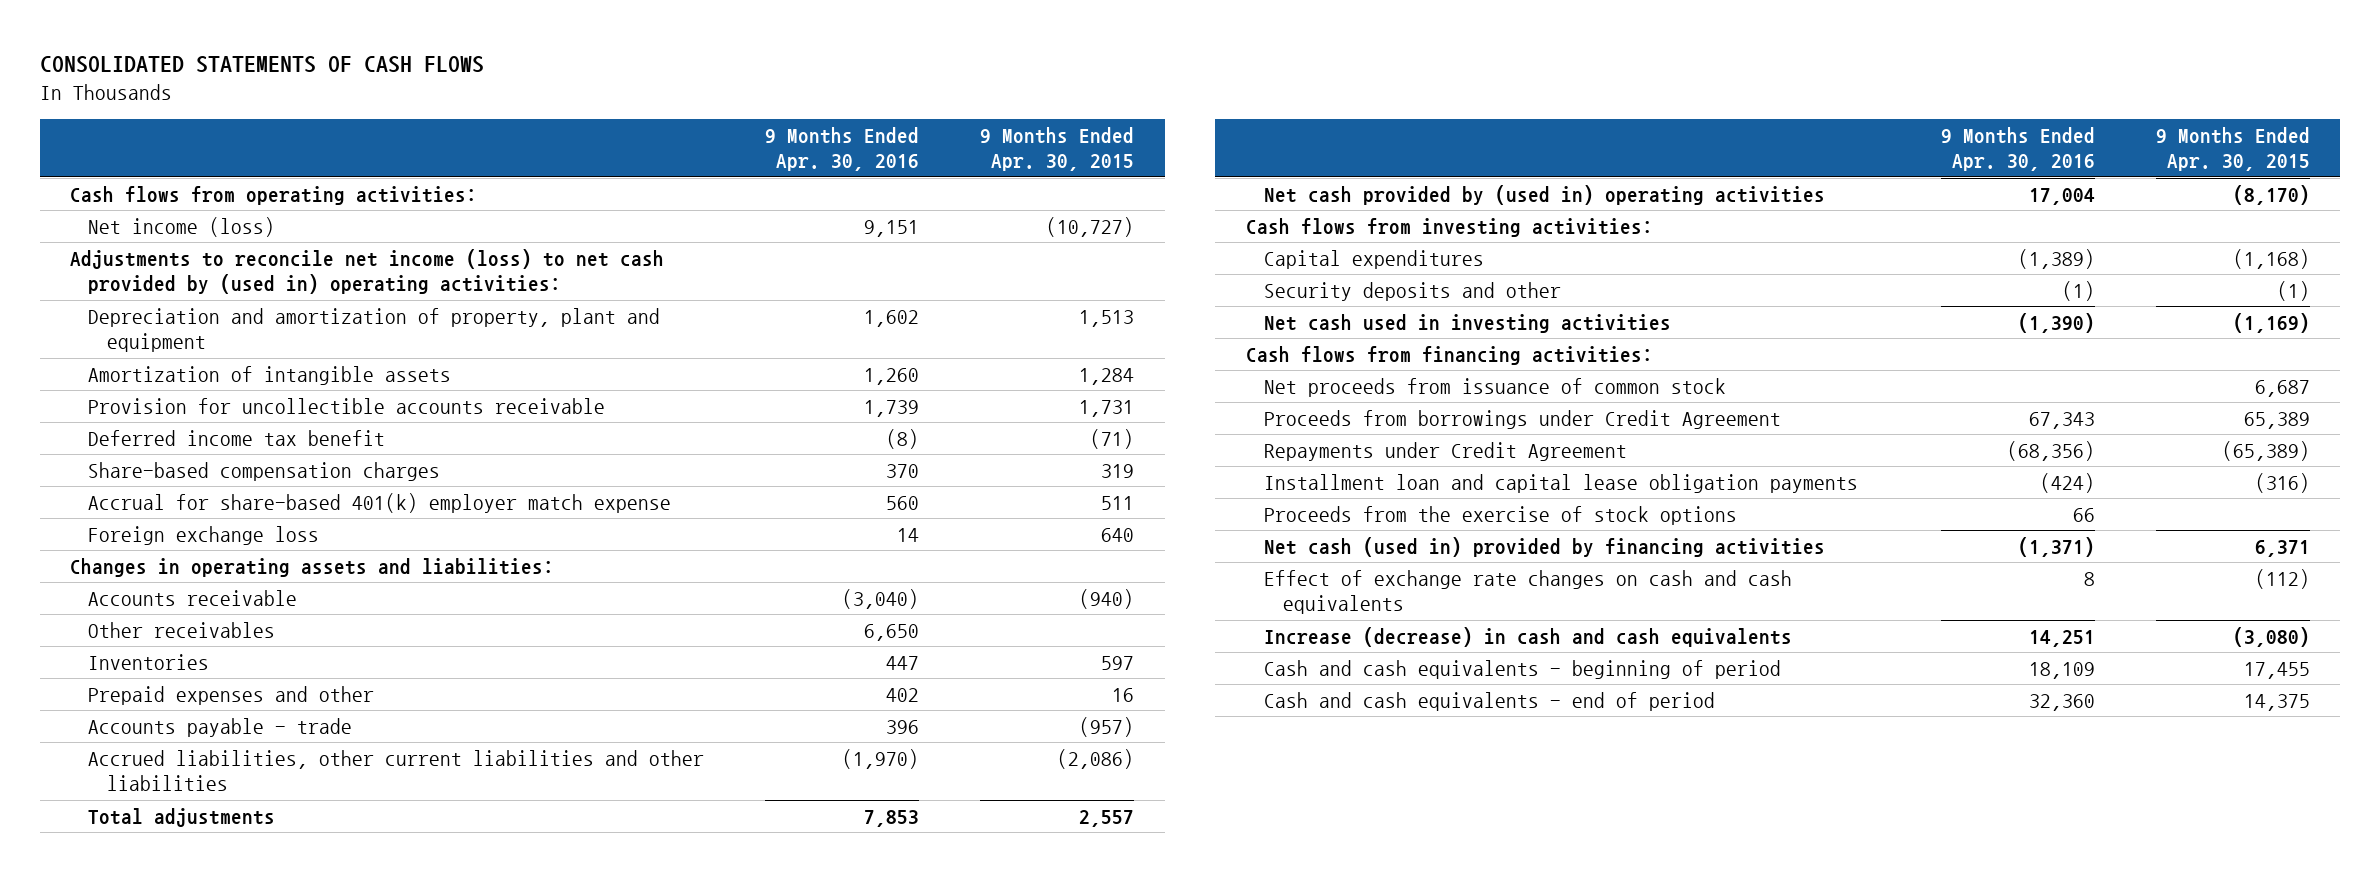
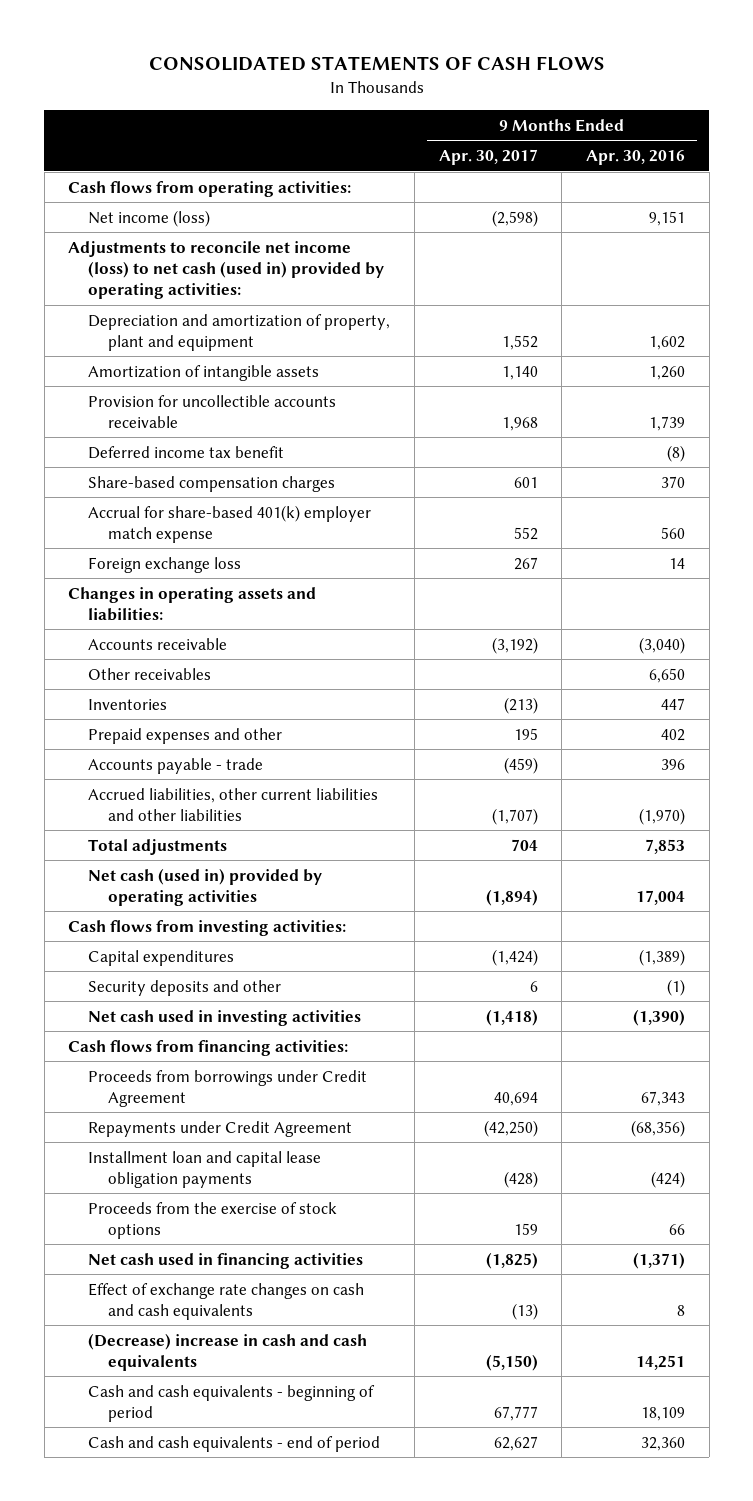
[980,126,1135,172] 9 Months Ended Apr. 30, 2015 -> none
none -> [438,149,538,166] Apr. 30, 2017
[69,248,664,295] Adjustments to reconcile net income (loss) to net cash provided by (used in) operating activities: -> [68,240,385,299] Adjustments to reconcile net income (loss) to net cash (used in) provided by operating activities:
[1264,184,1826,205] Net cash provided by (used in) operating activities -> [88,867,323,906] Net cash (used in) provided by operating activities
[1264,377,1727,397] Net proceeds from issuance of common stock -> none
[1264,536,1826,557] Net cash (used in) provided by financing activities -> [88,1252,364,1269] Net cash used in financing activities
[1264,626,1793,647] Increase (decrease) in cash and cash equivalents -> [88,1332,368,1371] (Decrease) increase in cash and cash equivalents

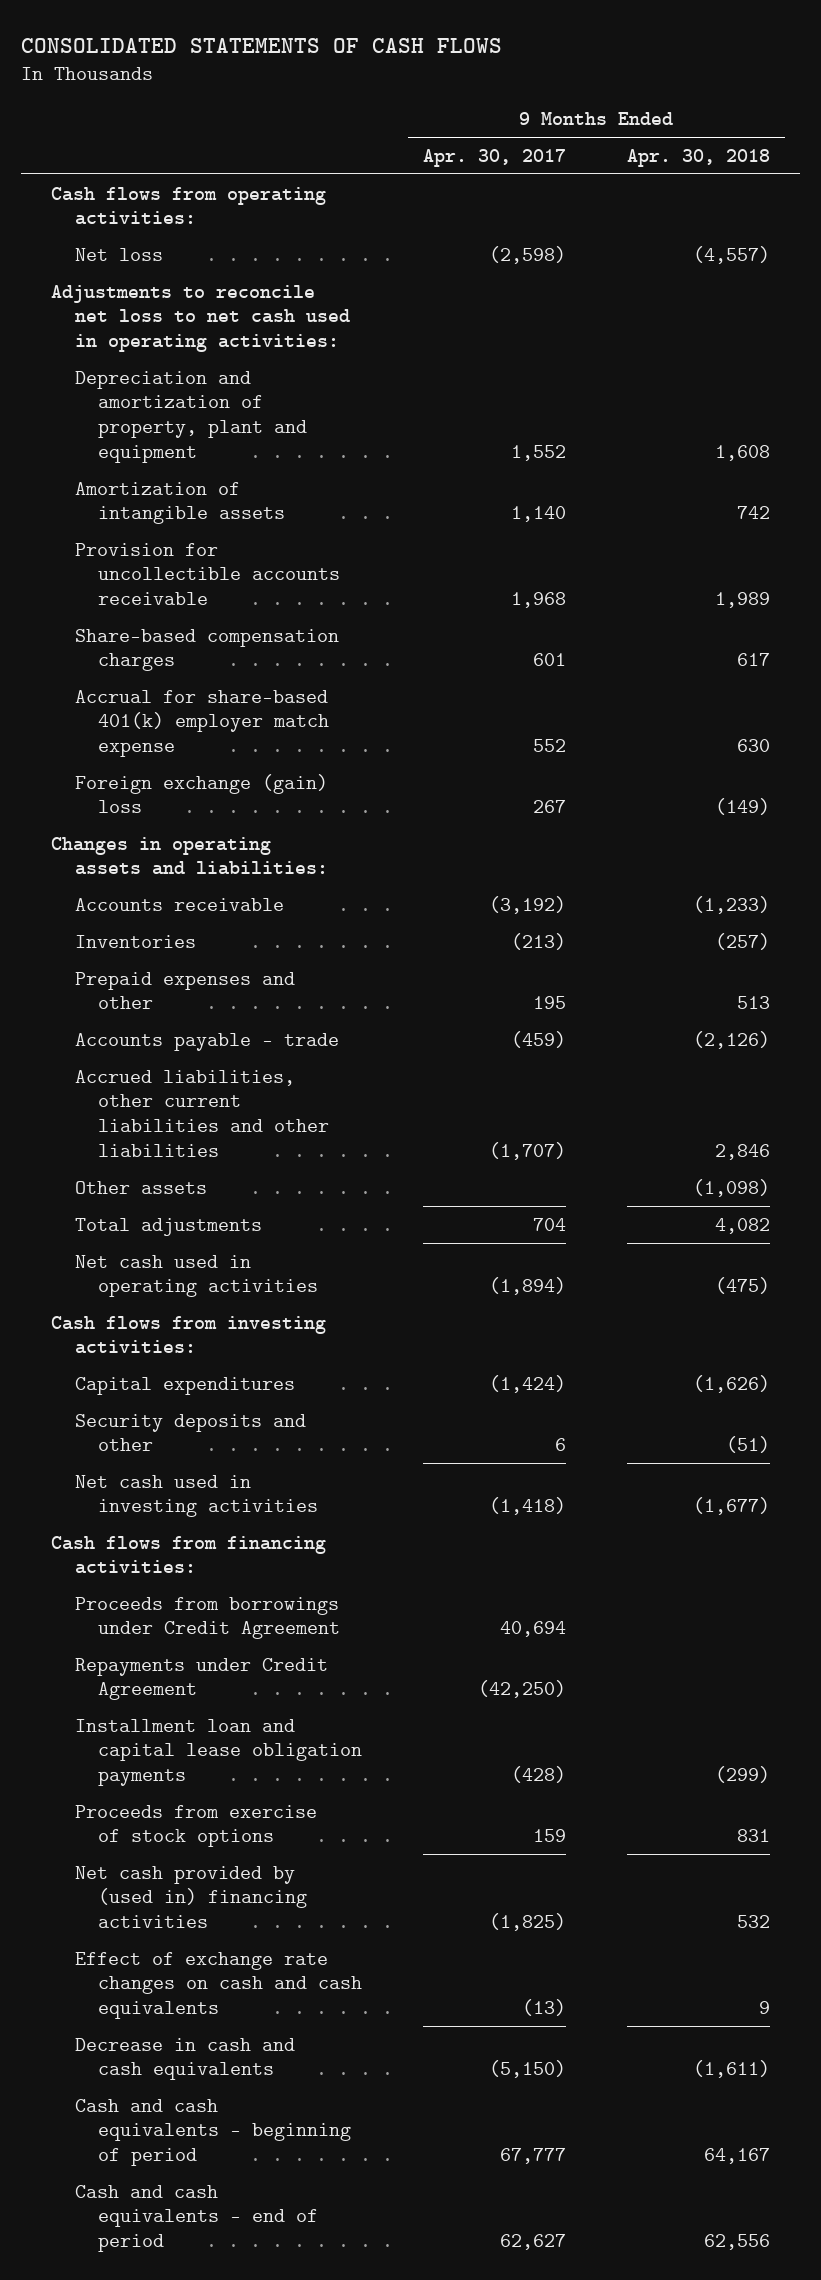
[586,150,686,166] Apr. 30, 2016 -> none
none -> [626,148,770,167] Apr. 30, 2018
[88,209,211,227] Net income (loss) -> [74,247,163,261] Net loss
[68,240,385,299] Adjustments to reconcile net income (loss) to net cash (used in) provided by operating activities: -> [51,284,350,353] Adjustments to reconcile net loss to net cash used in operating activities:
[88,445,285,459] Deferred income tax benefit -> none
[88,556,242,573] Foreign exchange loss -> [74,773,328,814] Foreign exchange (gain) loss
[88,667,212,680] Other receivables -> none
none -> [74,1180,207,1194] Other assets
[88,867,323,906] Net cash (used in) provided by operating activities -> [74,1254,319,1298] Net cash used in operating activities
[88,1201,338,1239] Proceeds from the exercise of stock options -> [74,1804,317,1848] Proceeds from exercise of stock options
[88,1252,364,1269] Net cash used in financing activities -> [74,1865,308,1929] Net cash provided by (used in) financing activities
[88,1332,368,1371] (Decrease) increase in cash and cash equivalents -> [74,2037,295,2081] Decrease in cash and cash equivalents

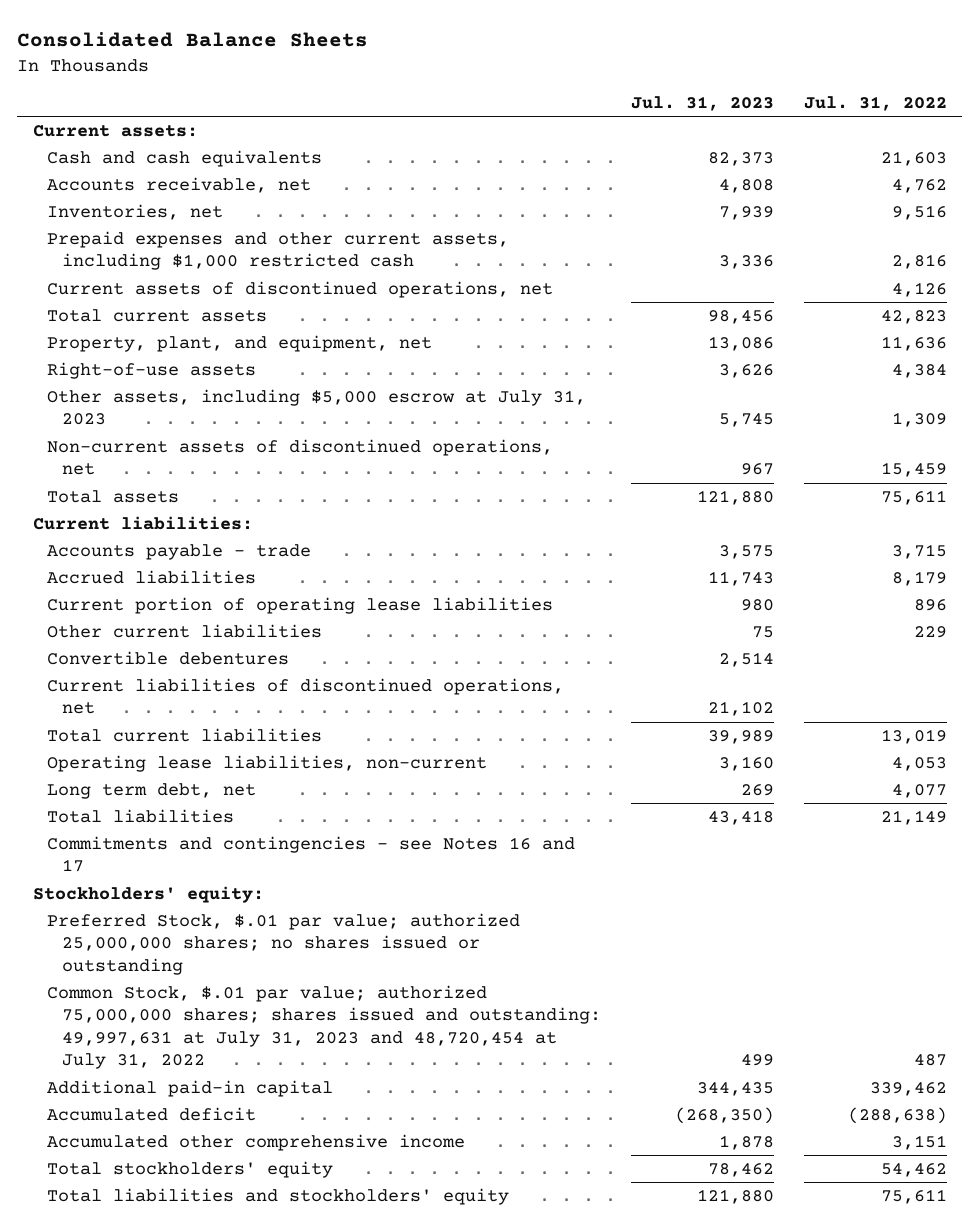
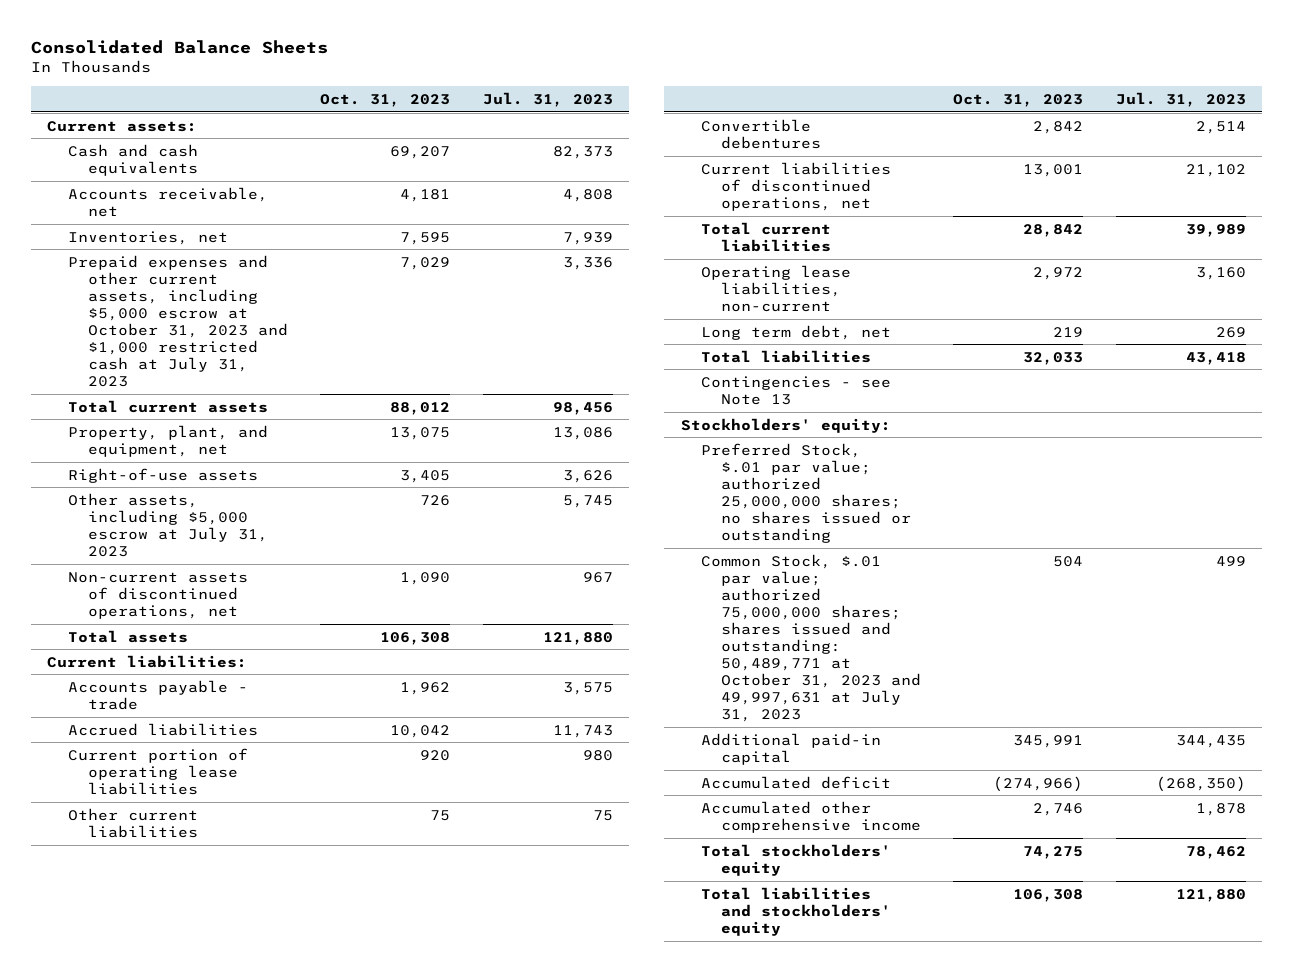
[804,95,948,111] Jul. 31, 2022 -> none
none -> [320,93,451,107] Oct. 31, 2023
[47,281,554,299] Current assets of discontinued operations, net -> none
[47,231,510,271] Prepaid expenses and other current assets, including $1,000 restricted cash -> [67,254,288,388] Prepaid expenses and other current assets, including $5,000 escrow at October 31, 2023 and $1,000 restricted cash at July 31, 2023
[47,836,576,873] Commitments and contingencies - see Notes 16 and 17 -> [700,375,891,405] Contingencies - see Note 13
[47,985,602,1070] Common Stock, $.01 par value; authorized 75,000,000 shares; shares issued and outstanding: 49,997,631 at July 31, 2023 and 48,720,454 at July 31, 2022 -> [700,553,921,723] Common Stock, $.01 par value; authorized 75,000,000 shares; shares issued and outstanding: 50,489,771 at October 31, 2023 and 49,997,631 at July 31, 2023

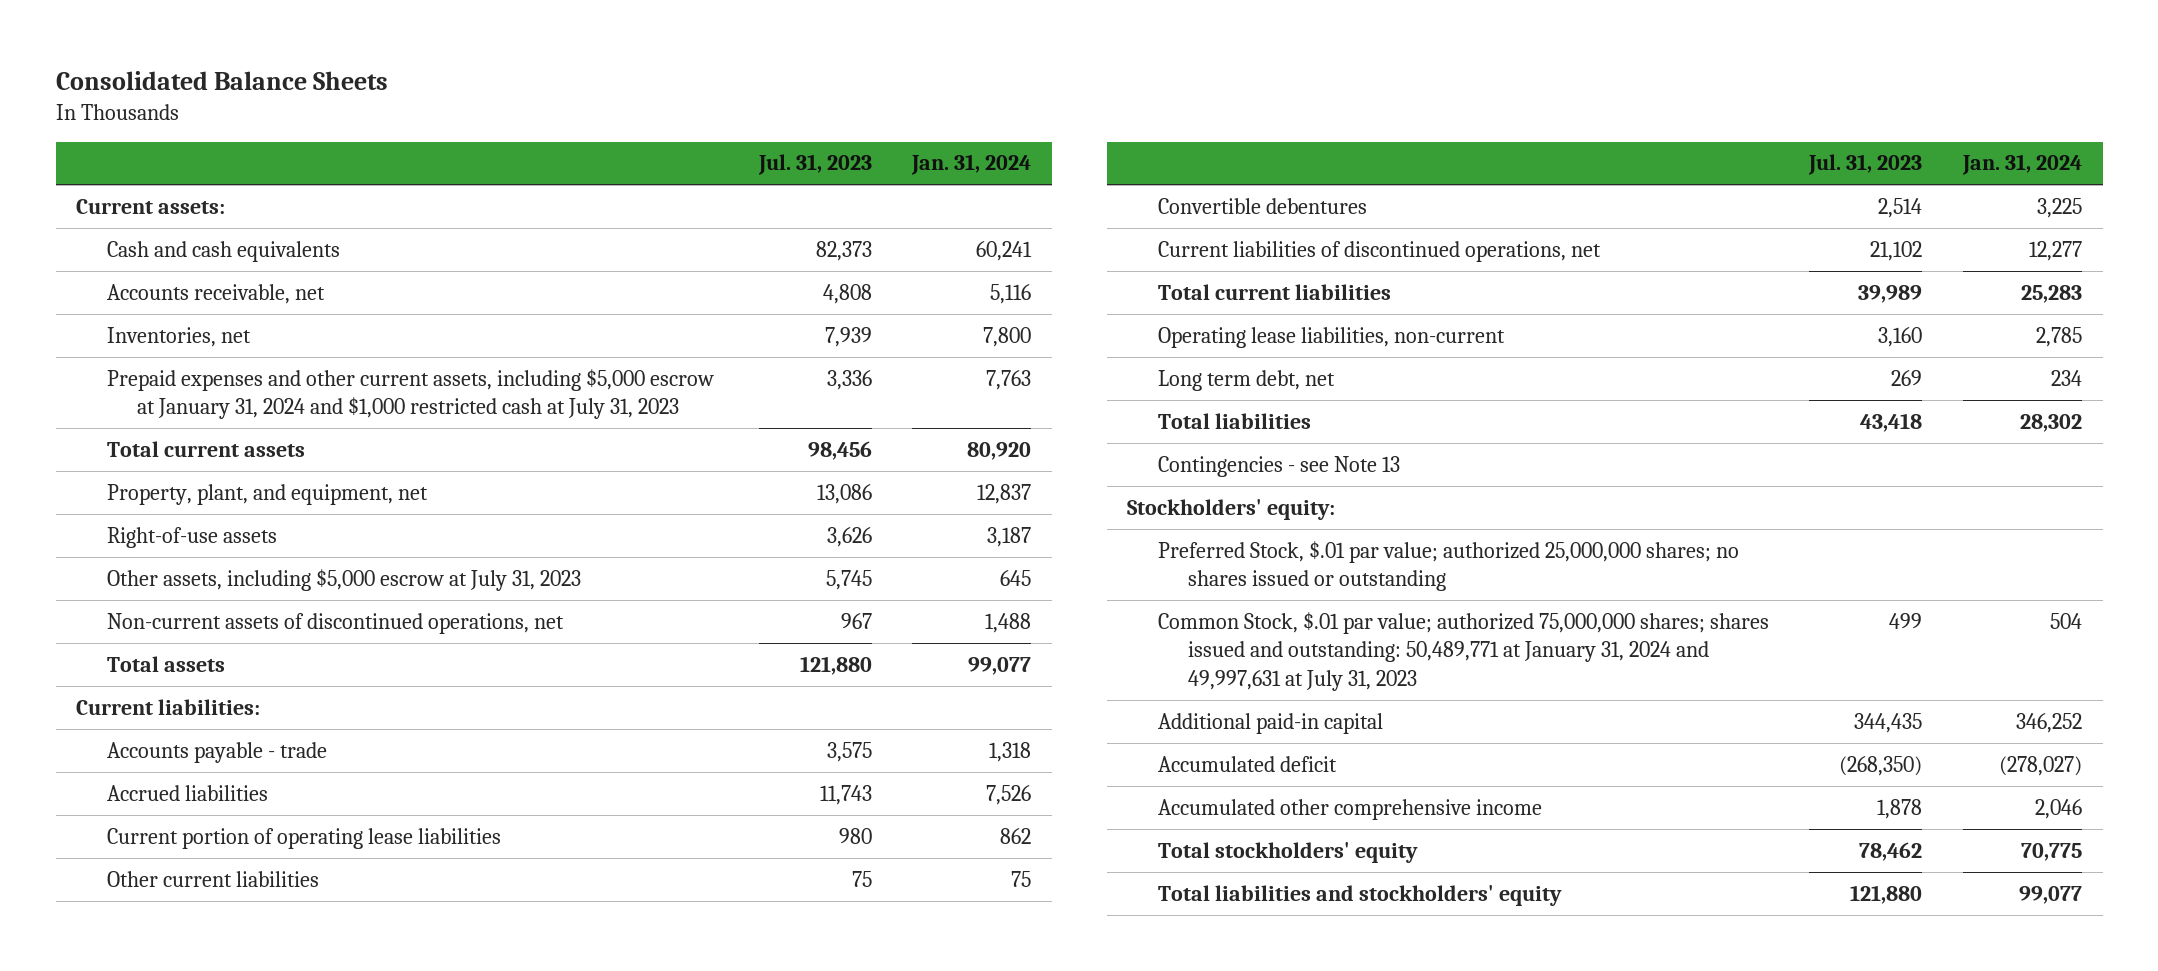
[320,93,451,107] Oct. 31, 2023 -> none
none -> [911,154,1032,176] Jan. 31, 2024
[67,254,288,388] Prepaid expenses and other current assets, including $5,000 escrow at October 31, 2023 and $1,000 restricted cash at July 31, 2023 -> [106,368,714,420] Prepaid expenses and other current assets, including $5,000 escrow at January 31, 2024 and $1,000 restricted cash at July 31, 2023
[700,553,921,723] Common Stock, $.01 par value; authorized 75,000,000 shares; shares issued and outstanding: 50,489,771 at October 31, 2023 and 49,997,631 at July 31, 2023 -> [1157,611,1769,691] Common Stock, $.01 par value; authorized 75,000,000 shares; shares issued and outstanding: 50,489,771 at January 31, 2024 and 49,997,631 at July 31, 2023

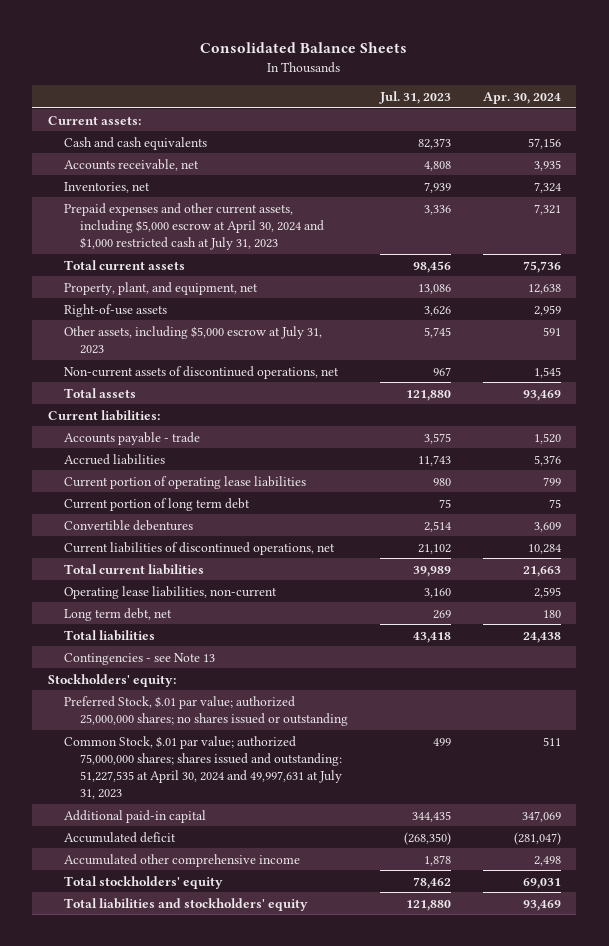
[911,154,1032,176] Jan. 31, 2024 -> none
none -> [482,91,561,104] Apr. 30, 2024
[106,368,714,420] Prepaid expenses and other current assets, including $5,000 escrow at January 31, 2024 and $1,000 restricted cash at July 31, 2023 -> [64,202,324,251] Prepaid expenses and other current assets, including $5,000 escrow at April 30, 2024 and $1,000 restricted cash at July 31, 2023
[106,870,319,887] Other current liabilities -> none
none -> [64,497,251,511] Current portion of long term debt
[1157,611,1769,691] Common Stock, $.01 par value; authorized 75,000,000 shares; shares issued and outstanding: 50,489,771 at January 31, 2024 and 49,997,631 at July 31, 2023 -> [64,735,342,800] Common Stock, $.01 par value; authorized 75,000,000 shares; shares issued and outstanding: 51,227,535 at April 30, 2024 and 49,997,631 at July 31, 2023

